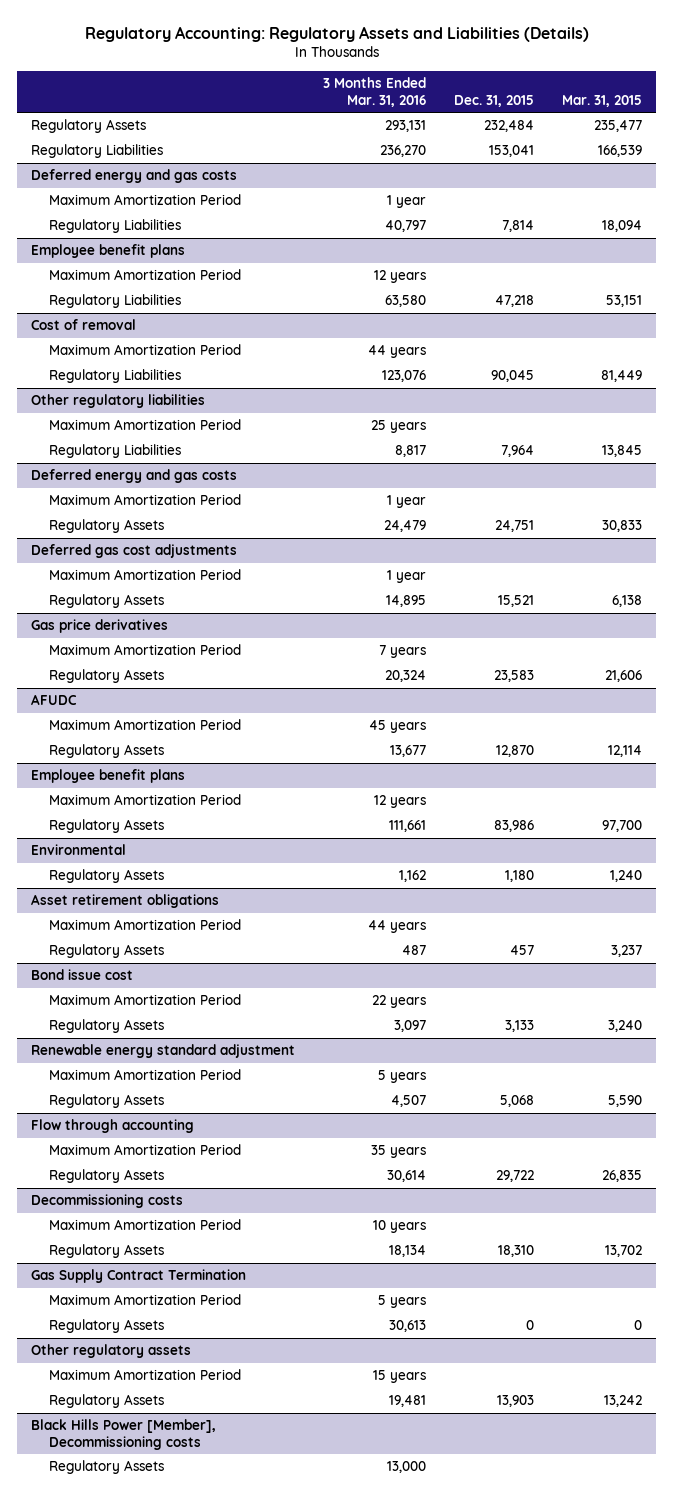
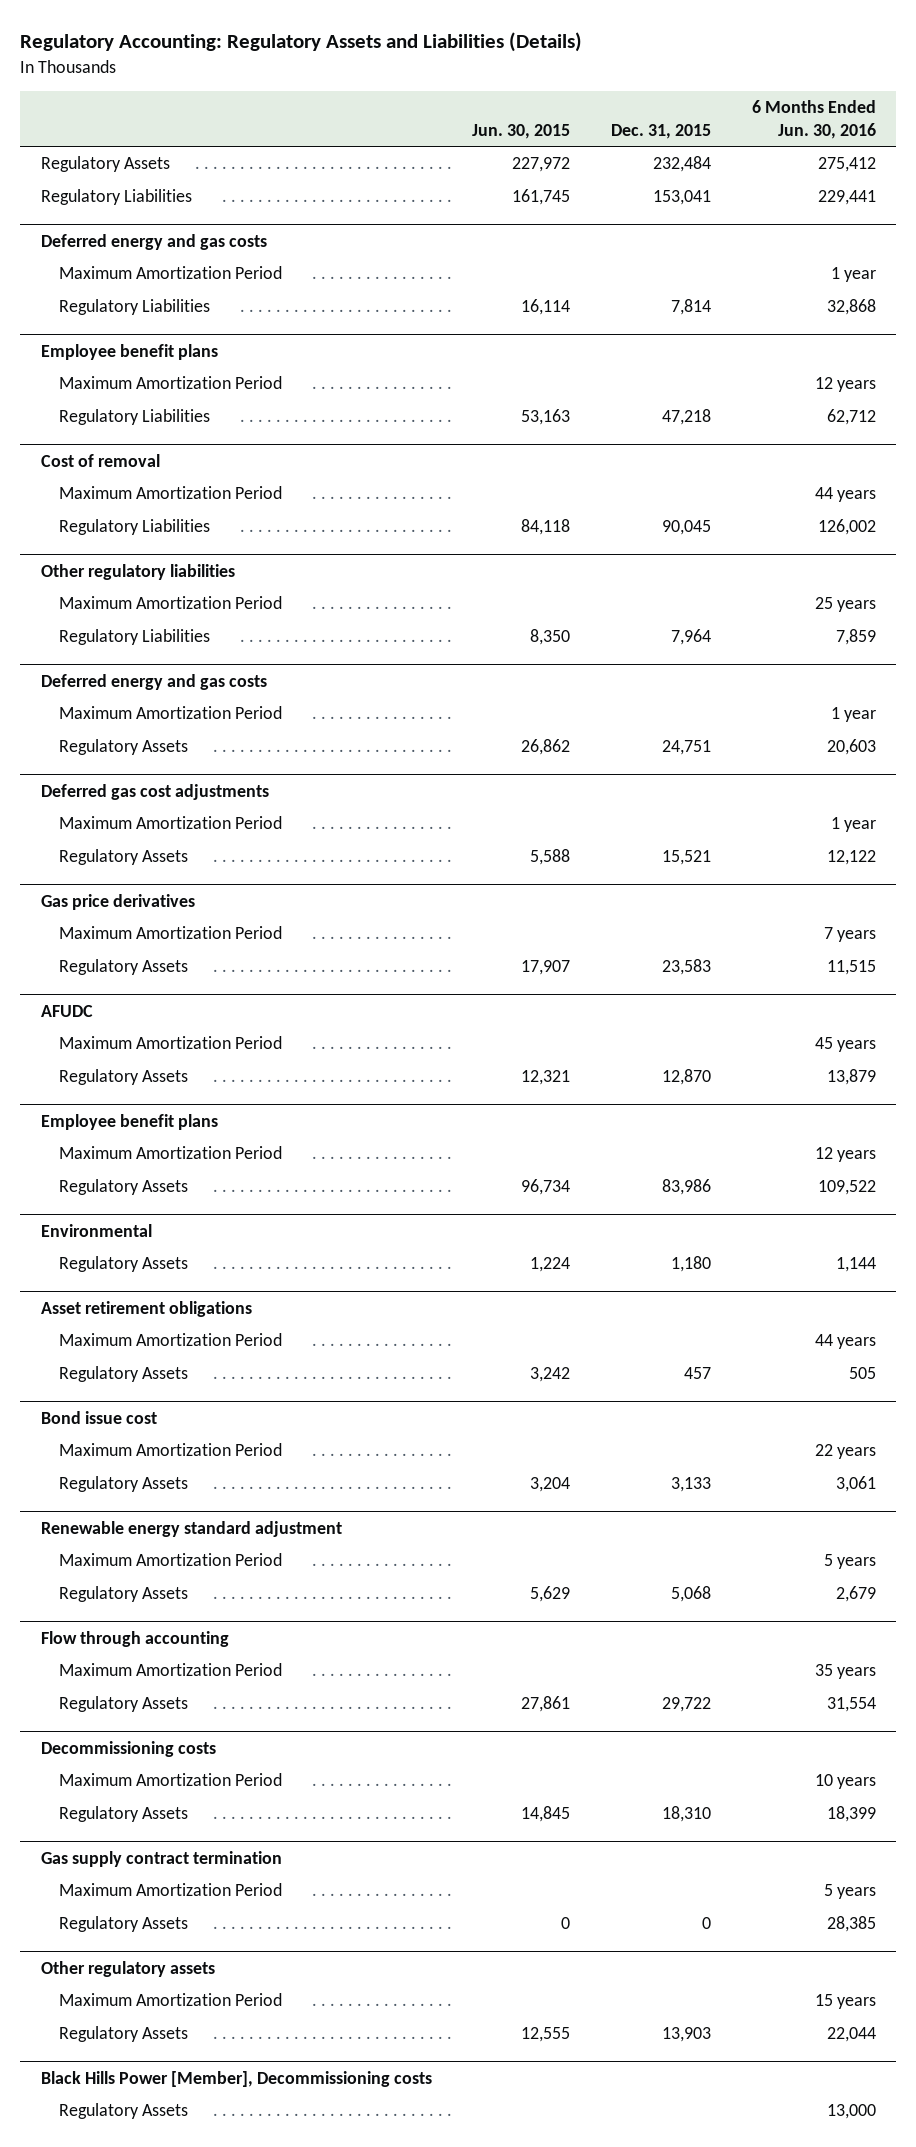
[323,77,427,107] 3 Months Ended Mar. 31, 2016 -> none
[562,94,643,107] Mar. 31, 2015 -> none
none -> [472,123,571,139] Jun. 30, 2015
none -> [751,100,876,139] 6 Months Ended Jun. 30, 2016
[31,1269,247,1284] Gas Supply Contract Termination -> [40,1850,282,1867] Gas supply contract termination

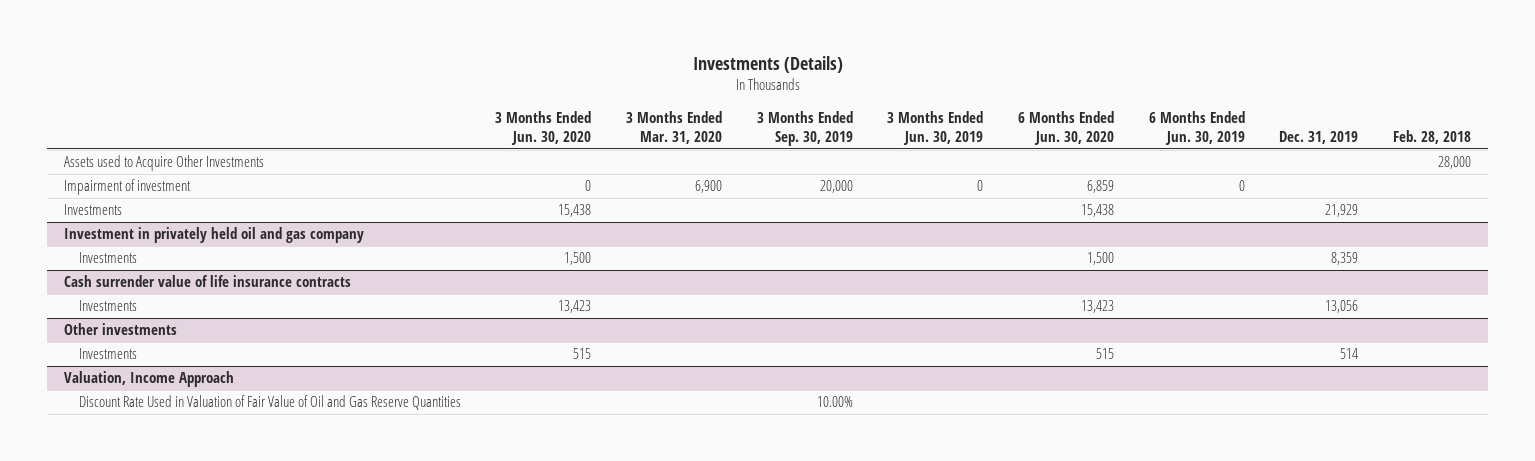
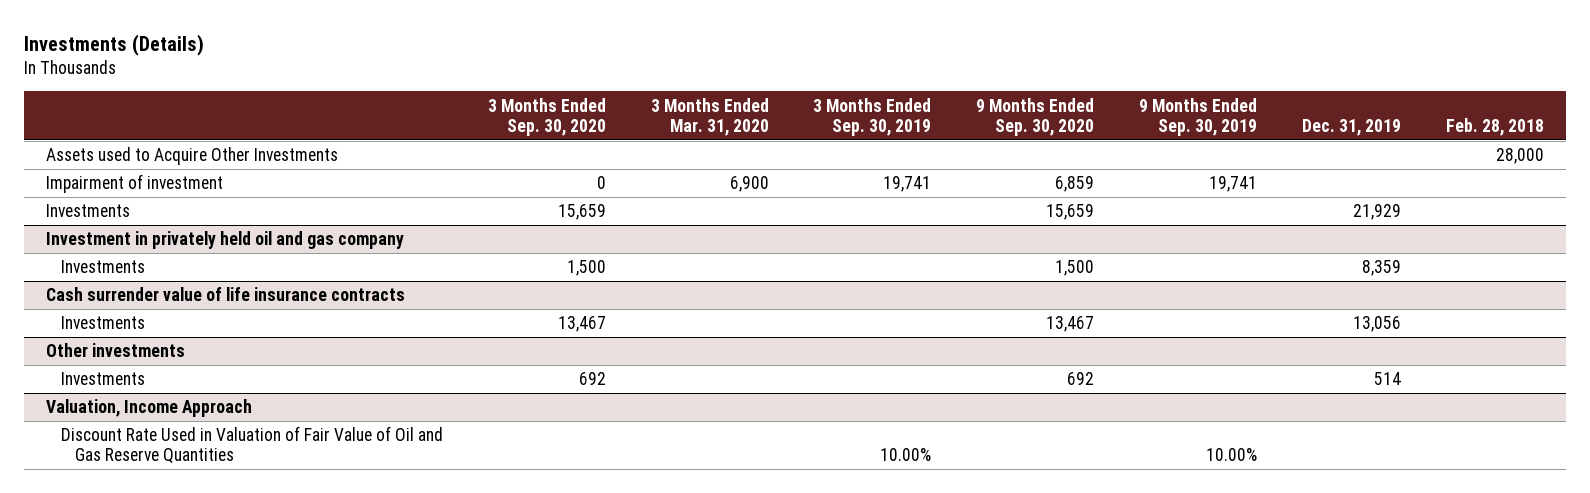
[495,110,592,145] 3 Months Ended Jun. 30, 2020 -> none
[887,110,984,145] 3 Months Ended Jun. 30, 2019 -> none
[1017,110,1114,145] 6 Months Ended Jun. 30, 2020 -> none
[1148,110,1245,145] 6 Months Ended Jun. 30, 2019 -> none
none -> [487,97,606,136] 3 Months Ended Sep. 30, 2020
none -> [976,97,1095,136] 9 Months Ended Sep. 30, 2020
none -> [1139,97,1258,136] 9 Months Ended Sep. 30, 2019
[819,180,853,194] 20,000 -> [883,176,932,193] 19,741

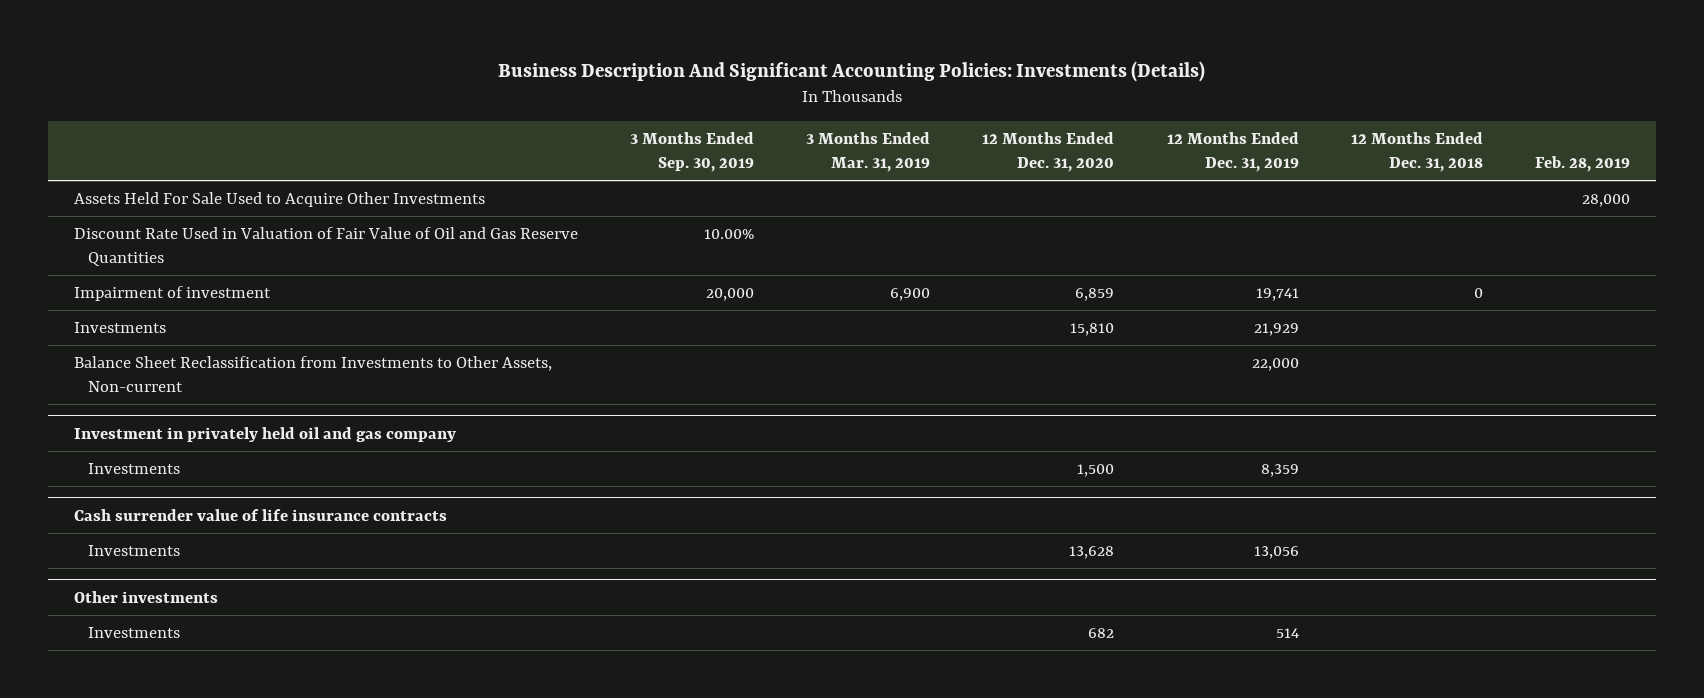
[23,33,204,56] Investments (Details) -> [497,60,1205,82] Business Description And Significant Accounting Policies: Investments (Details)
[487,97,606,136] 3 Months Ended Sep. 30, 2020 -> none
[650,97,769,136] 3 Months Ended Mar. 31, 2020 -> none
[976,97,1095,136] 9 Months Ended Sep. 30, 2020 -> none
[1139,97,1258,136] 9 Months Ended Sep. 30, 2019 -> none
[1302,118,1402,136] Dec. 31, 2019 -> none
[1445,117,1544,136] Feb. 28, 2018 -> none
none -> [806,132,931,173] 3 Months Ended Mar. 31, 2019
none -> [982,132,1115,173] 12 Months Ended Dec. 31, 2020
none -> [1166,132,1299,173] 12 Months Ended Dec. 31, 2019
none -> [1351,132,1484,173] 12 Months Ended Dec. 31, 2018
none -> [1535,156,1631,173] Feb. 28, 2019
[46,147,339,166] Assets used to Acquire Other Investments -> [73,192,485,208] Assets Held For Sale Used to Acquire Other Investments
none -> [73,227,578,266] Discount Rate Used in Valuation of Fair Value of Oil and Gas Reserve Quantities
[883,176,932,193] 19,741 -> [705,288,754,302] 20,000
none -> [73,356,552,392] Balance Sheet Reclassification from Investments to Other Assets, Non-current
[46,399,253,418] Valuation, Income Approach -> none
[60,426,443,465] Discount Rate Used in Valuation of Fair Value of Oil and Gas Reserve Quantities -> none

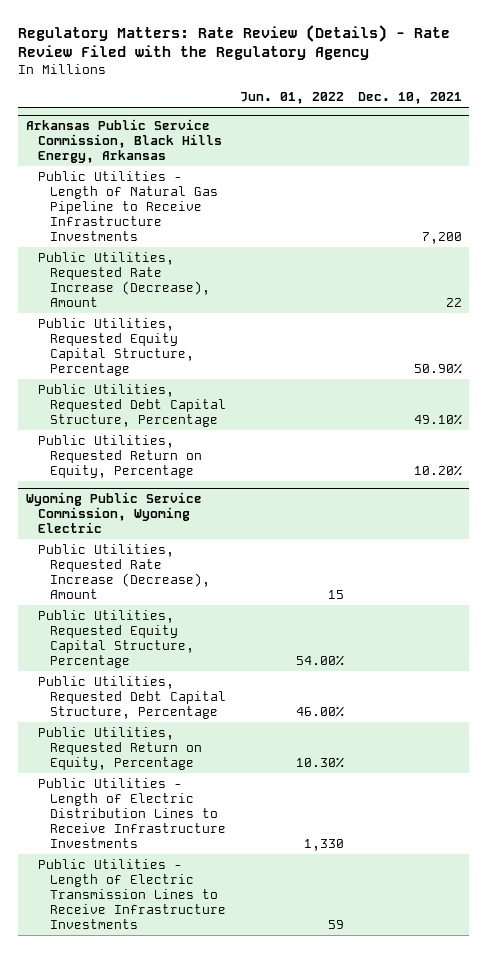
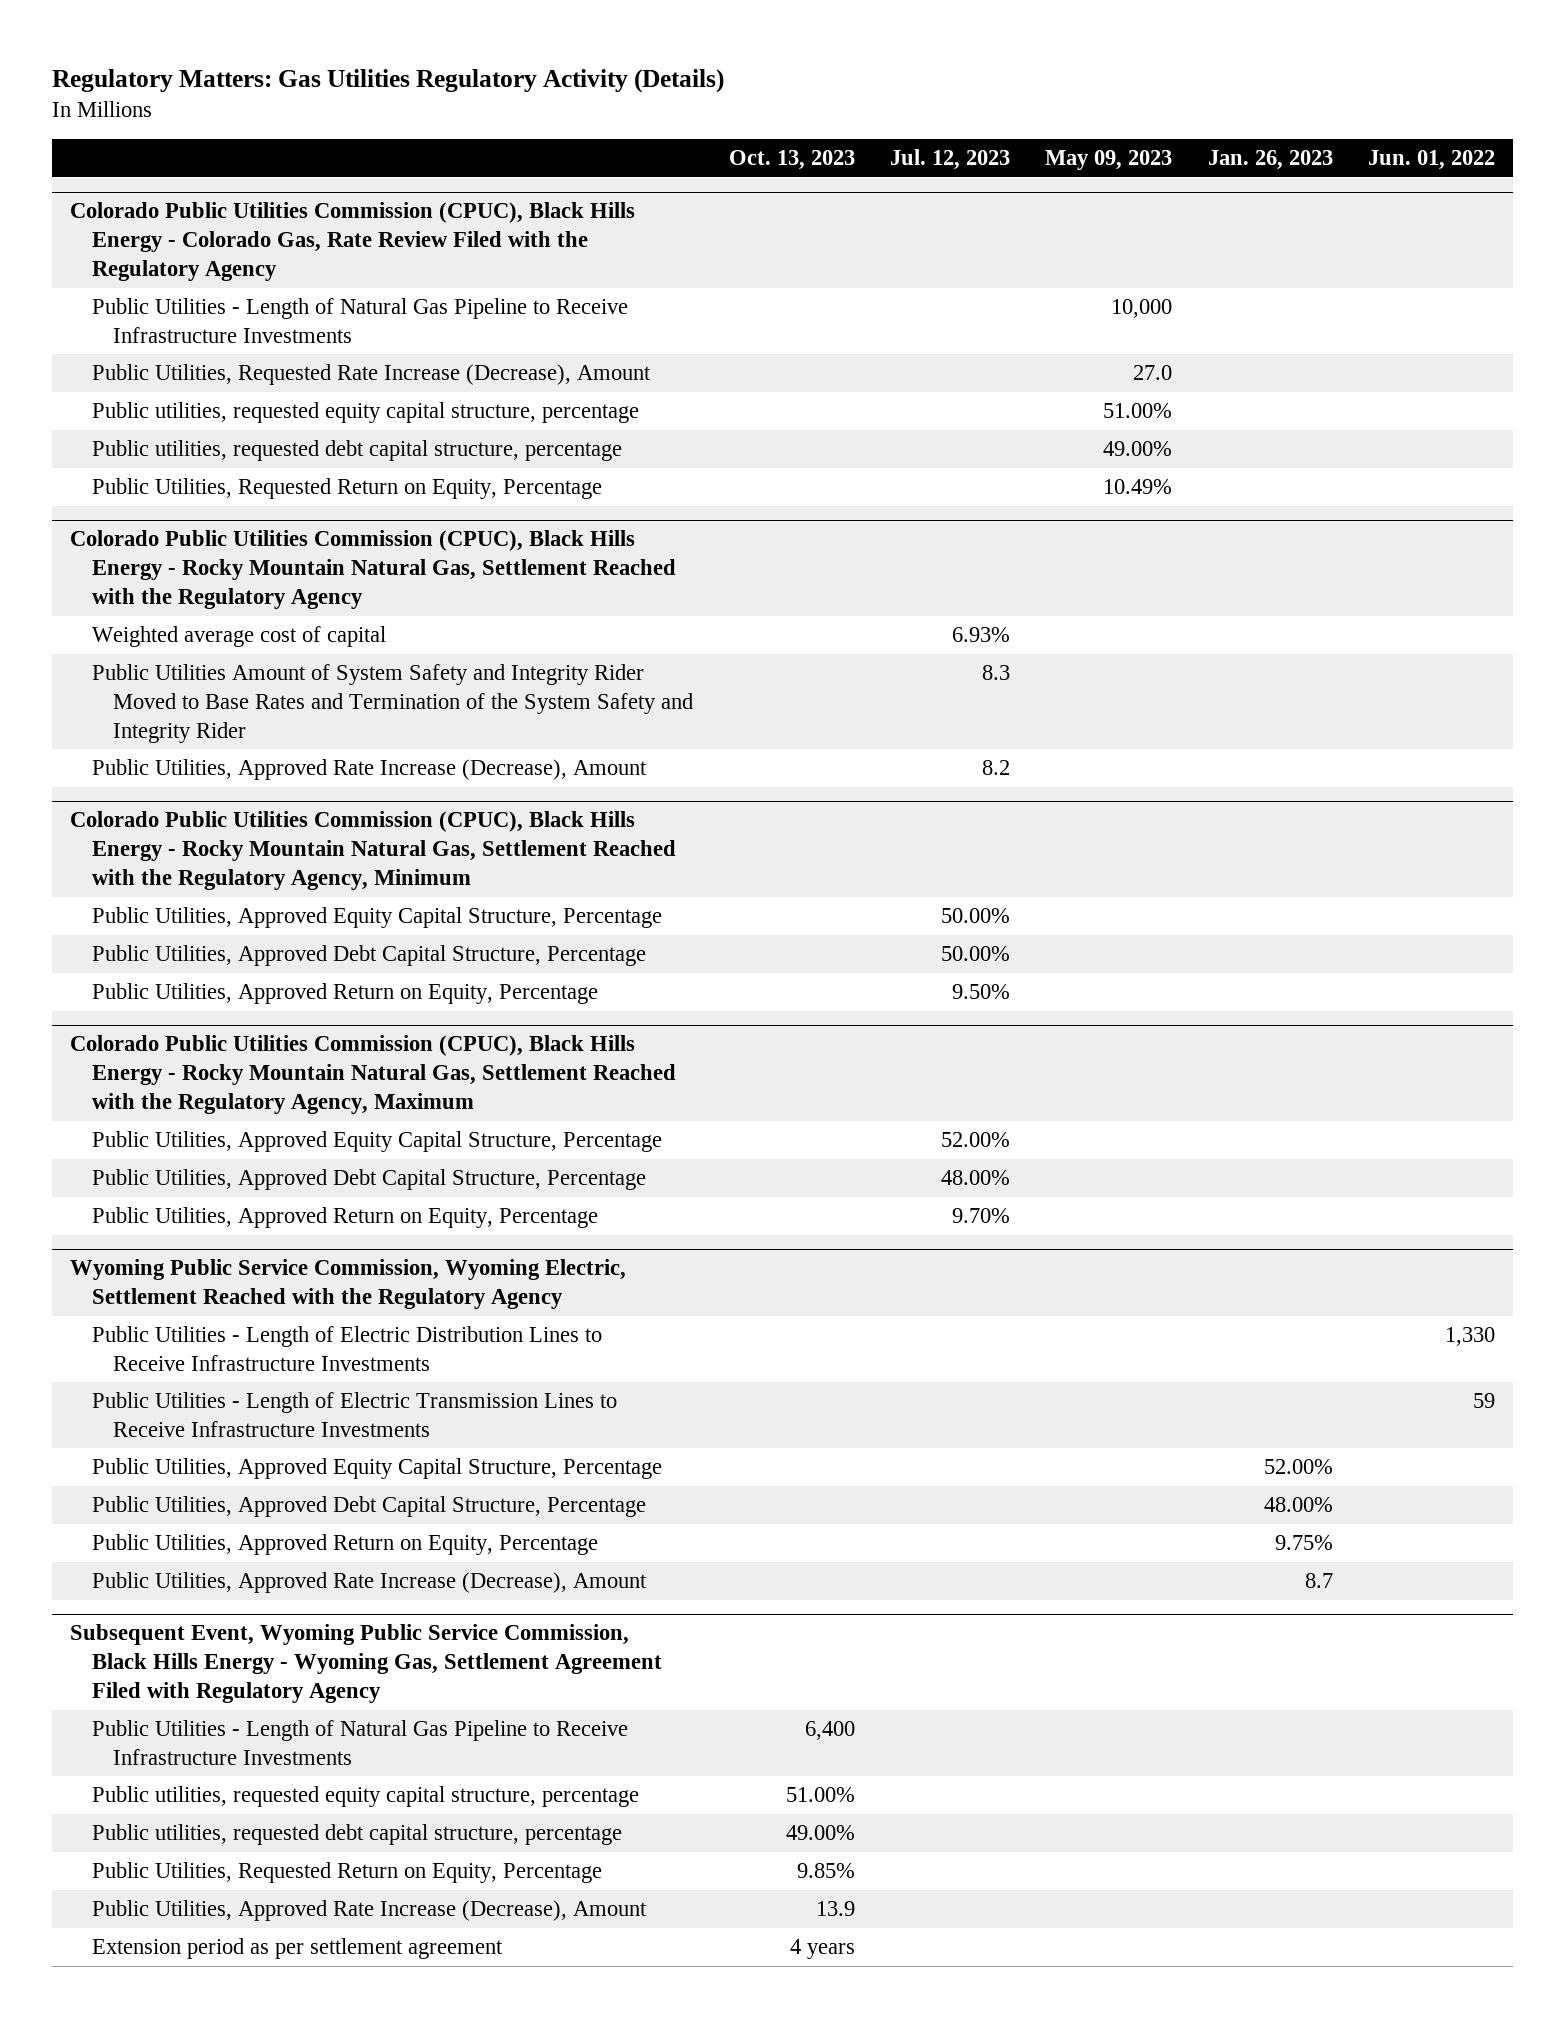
[18,24,451,61] Regulatory Matters: Rate Review (Details) - Rate Review Filed with the Regulatory Agency -> [52,68,725,93] Regulatory Matters: Gas Utilities Regulatory Activity (Details)
[358,92,463,105] Dec. 10, 2021 -> none
none -> [728,150,855,171] Oct. 13, 2023
none -> [890,149,1011,171] Jul. 12, 2023
none -> [1045,150,1173,171] May 09, 2023
none -> [1207,150,1333,171] Jan. 26, 2023
[25,119,222,164] Arkansas Public Service Commission, Black Hills Energy, Arkansas -> none
[37,170,218,242] Public Utilities - Length of Natural Gas Pipeline to Receive Infrastructure Investments -> none
[37,251,210,308] Public Utilities, Requested Rate Increase (Decrease), Amount -> none
[37,317,194,377] Public Utilities, Requested Equity Capital Structure, Percentage -> none
[37,383,226,427] Public Utilities, Requested Debt Capital Structure, Percentage -> none
[37,434,202,478] Public Utilities, Requested Return on Equity, Percentage -> none
[37,543,210,600] Public Utilities, Requested Rate Increase (Decrease), Amount -> none
[37,609,194,669] Public Utilities, Requested Equity Capital Structure, Percentage -> none
[37,675,226,719] Public Utilities, Requested Debt Capital Structure, Percentage -> none
[37,726,202,770] Public Utilities, Requested Return on Equity, Percentage -> none
none -> [69,202,635,282] Colorado Public Utilities Commission (CPUC), Black Hills Energy - Colorado Gas, Rate Review Filed with the Regulatory Agency
none -> [91,298,628,343] Public Utilities - Length of Natural Gas Pipeline to Receive Infrastructure Investments
none -> [91,364,651,386] Public Utilities, Requested Rate Increase (Decrease), Amount
none -> [91,402,639,424] Public utilities, requested equity capital structure, percentage
none -> [91,440,622,462] Public utilities, requested debt capital structure, percentage
none -> [91,478,602,500] Public Utilities, Requested Return on Equity, Percentage
none -> [69,530,676,610] Colorado Public Utilities Commission (CPUC), Black Hills Energy - Rocky Mountain Natural Gas, Settlement Reached with the Regulatory Agency
none -> [91,626,386,648] Weighted average cost of capital
none -> [91,664,694,743] Public Utilities Amount of System Safety and Integrity Rider Moved to Base Rates and Termination of the System Safety and Integrity Rider
none -> [91,759,647,781] Public Utilities, Approved Rate Increase (Decrease), Amount
none -> [69,811,676,891] Colorado Public Utilities Commission (CPUC), Black Hills Energy - Rocky Mountain Natural Gas, Settlement Reached with the Regulatory Agency, Minimum
none -> [91,907,662,929] Public Utilities, Approved Equity Capital Structure, Percentage
none -> [91,945,646,967] Public Utilities, Approved Debt Capital Structure, Percentage
none -> [91,983,598,1005] Public Utilities, Approved Return on Equity, Percentage
none -> [69,1035,676,1115] Colorado Public Utilities Commission (CPUC), Black Hills Energy - Rocky Mountain Natural Gas, Settlement Reached with the Regulatory Agency, Maximum
none -> [91,1131,662,1153] Public Utilities, Approved Equity Capital Structure, Percentage
none -> [91,1169,646,1191] Public Utilities, Approved Debt Capital Structure, Percentage
none -> [91,1207,598,1229] Public Utilities, Approved Return on Equity, Percentage
[25,492,202,534] Wyoming Public Service Commission, Wyoming Electric -> [69,1259,626,1310] Wyoming Public Service Commission, Wyoming Electric, Settlement Reached with the Regulatory Agency
none -> [91,1458,662,1480] Public Utilities, Approved Equity Capital Structure, Percentage
none -> [91,1496,646,1518] Public Utilities, Approved Debt Capital Structure, Percentage
none -> [91,1534,598,1556] Public Utilities, Approved Return on Equity, Percentage
none -> [91,1572,647,1594] Public Utilities, Approved Rate Increase (Decrease), Amount
none -> [69,1624,662,1704] Subsequent Event, Wyoming Public Service Commission, Black Hills Energy - Wyoming Gas, Settlement Agreement Filed with Regulatory Agency
none -> [91,1720,628,1765] Public Utilities - Length of Natural Gas Pipeline to Receive Infrastructure Investments
none -> [91,1786,639,1808] Public utilities, requested equity capital structure, percentage
none -> [91,1824,622,1846] Public utilities, requested debt capital structure, percentage
none -> [91,1862,602,1884] Public Utilities, Requested Return on Equity, Percentage
none -> [91,1900,647,1922] Public Utilities, Approved Rate Increase (Decrease), Amount
none -> [91,1938,503,1960] Extension period as per settlement agreement

